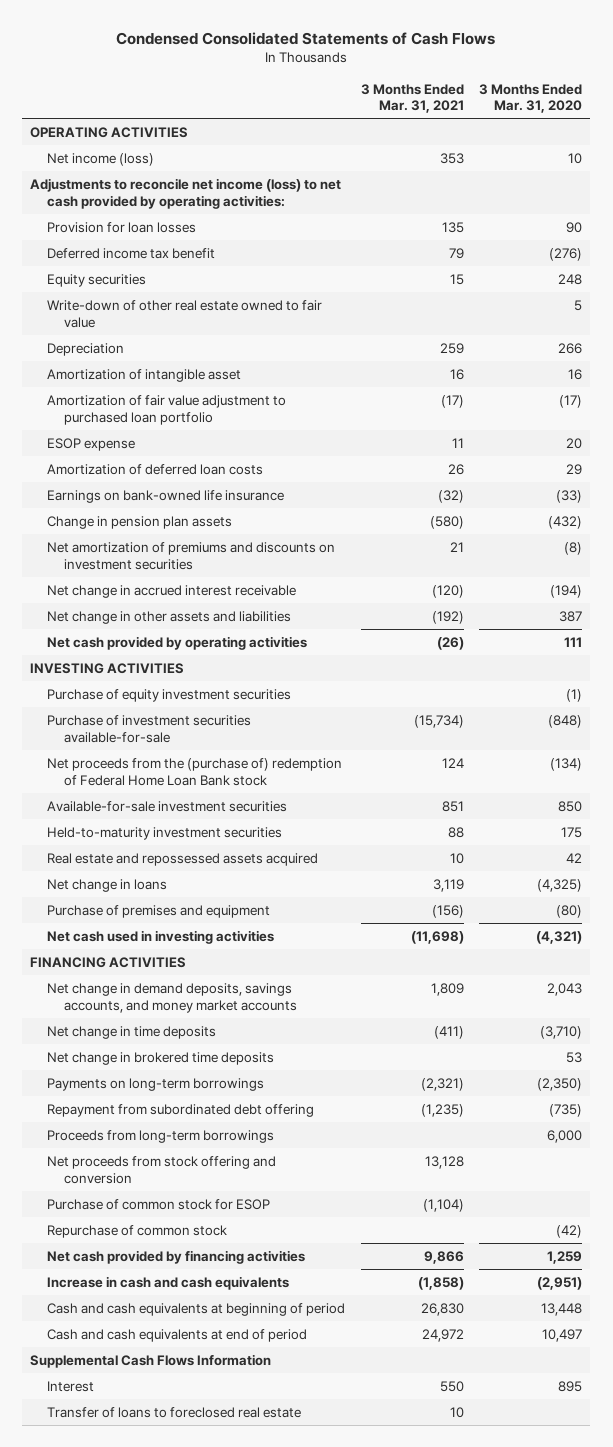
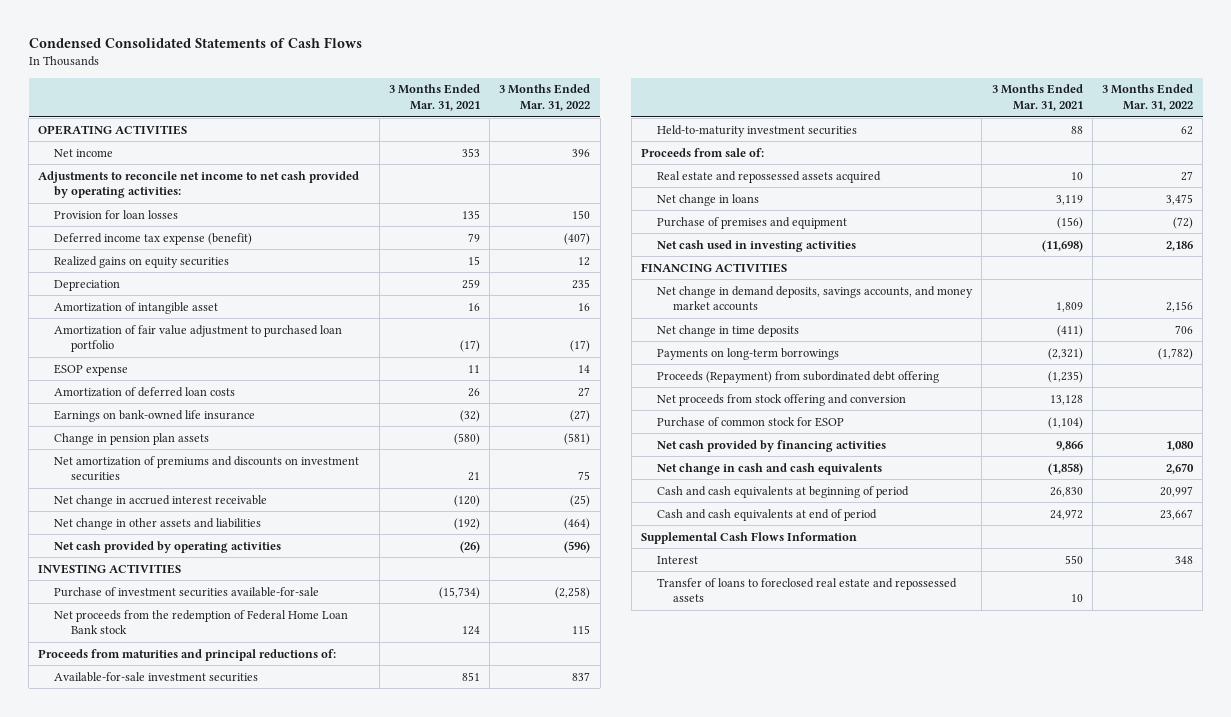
[479,83,583,114] 3 Months Ended Mar. 31, 2020 -> none
none -> [499,84,591,111] 3 Months Ended Mar. 31, 2022
[47,152,155,166] Net income (loss) -> [54,148,114,157] Net income
[30,177,342,209] Adjustments to reconcile net income (loss) to net cash provided by operating activities: -> [38,170,360,199] Adjustments to reconcile net income to net cash provided by operating activities:
[47,299,323,328] Write-down of other real estate owned to fair value -> none
[47,247,216,259] Deferred income tax benefit -> [54,232,253,245] Deferred income tax expense (benefit)
[47,273,147,287] Equity securities -> [54,255,230,268] Realized gains on equity securities
[47,688,292,702] Purchase of equity investment securities -> none
[47,757,343,786] Net proceeds from the (purchase of) redemption of Federal Home Loan Bank stock -> [54,609,349,635] Net proceeds from the redemption of Federal Home Loan Bank stock
none -> [38,648,337,661] Proceeds from maturities and principal reductions of:
none -> [641,147,765,157] Proceeds from sale of:
[47,1051,275,1065] Net change in brokered time deposits -> none
[47,1129,275,1143] Proceeds from long-term borrowings -> none
[47,1103,315,1117] Repayment from subordinated debt offering -> [657,370,940,383] Proceeds (Repayment) from subordinated debt offering
[47,1224,228,1238] Repurchase of common stock -> none
[47,1275,290,1290] Increase in cash and cash equivalents -> [657,462,883,475] Net change in cash and cash equivalents
[47,1406,302,1418] Transfer of loans to foreclosed real estate -> [657,577,958,603] Transfer of loans to foreclosed real estate and repossessed assets

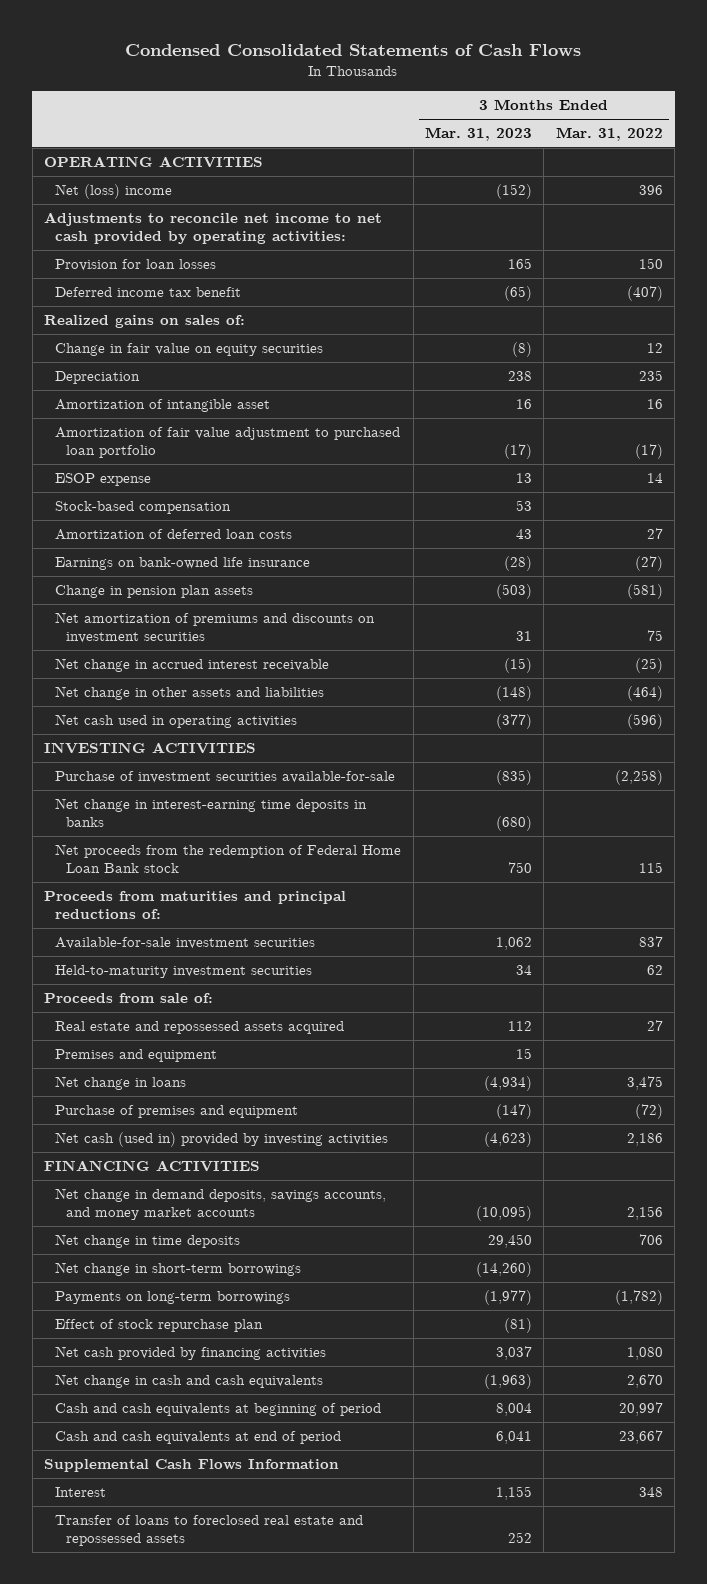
[388,84,480,111] 3 Months Ended Mar. 31, 2021 -> none
none -> [425,127,533,142] Mar. 31, 2023
[54,148,114,157] Net income -> [55,184,173,200] Net (loss) income
[54,232,253,245] Deferred income tax expense (benefit) -> [55,287,242,298] Deferred income tax benefit
none -> [44,315,246,329] Realized gains on sales of:
[54,255,230,268] Realized gains on equity securities -> [55,343,324,357] Change in fair value on equity securities
none -> [55,501,232,515] Stock-based compensation
[54,540,282,553] Net cash provided by operating activities -> [55,714,298,729] Net cash used in operating activities
none -> [55,798,368,827] Net change in interest-earning time deposits in banks
none -> [55,1049,218,1063] Premises and equipment
[657,239,857,252] Net cash used in investing activities -> [55,1132,389,1148] Net cash (used in) provided by investing activities
none -> [55,1262,302,1277] Net change in short-term borrowings
[657,370,940,383] Proceeds (Repayment) from subordinated debt offering -> none
[657,393,907,406] Net proceeds from stock offering and conversion -> none
[657,416,845,427] Purchase of common stock for ESOP -> none
none -> [55,1319,264,1333] Effect of stock repurchase plan

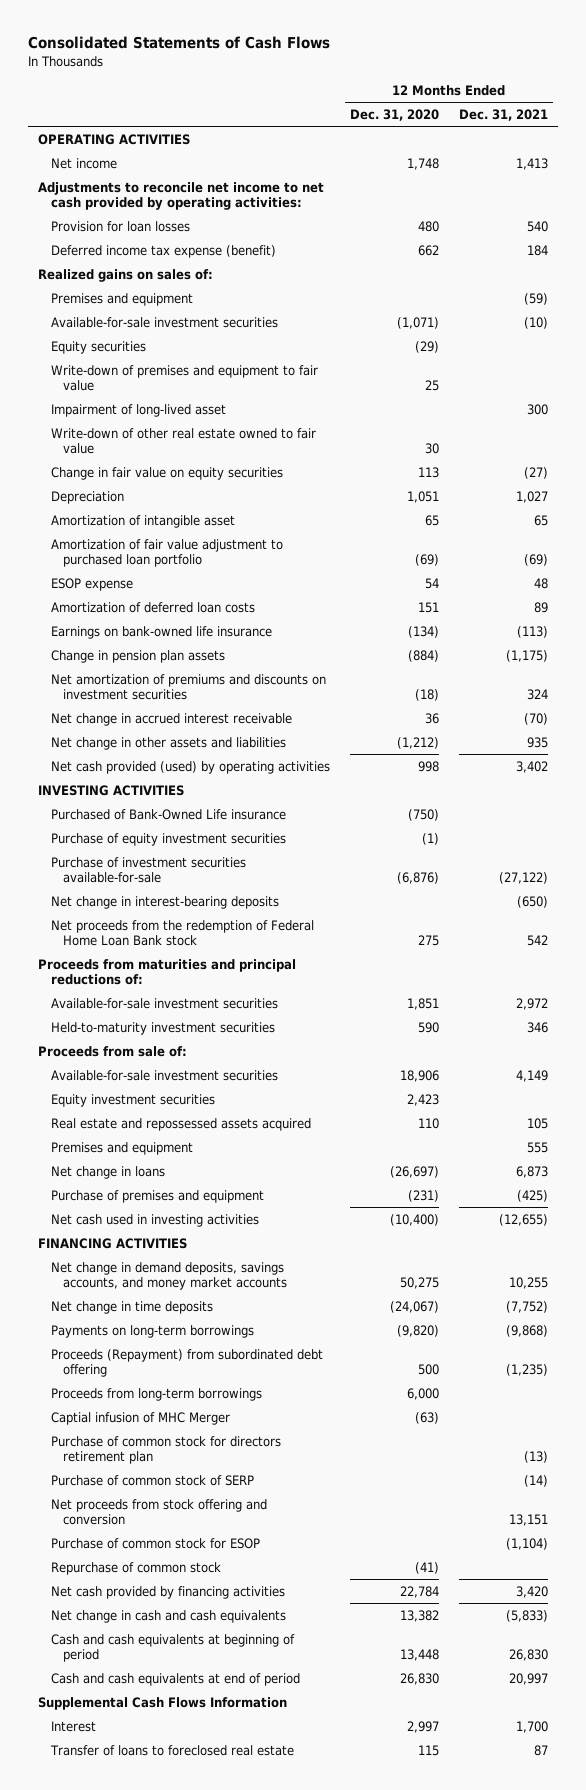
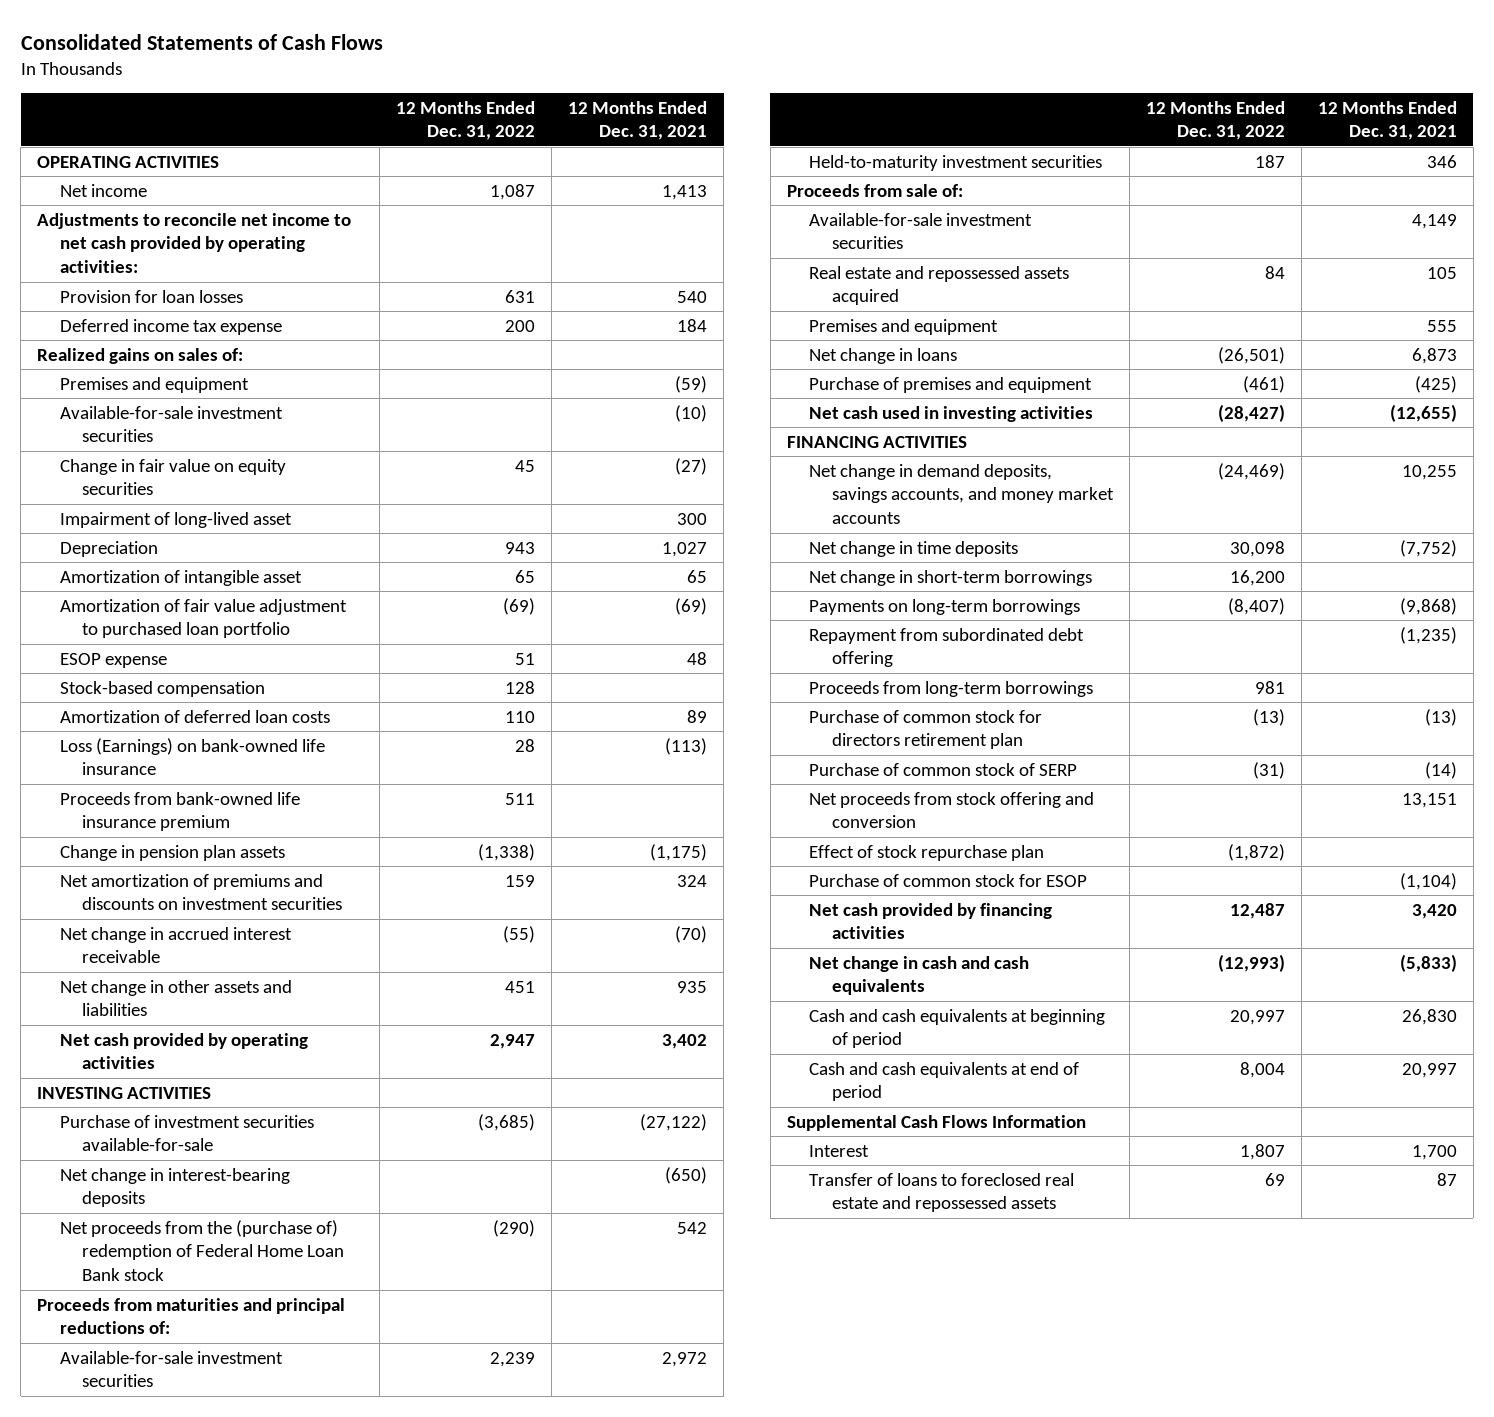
[349,109,439,122] Dec. 31, 2020 -> none
none -> [396,100,536,141] 12 Months Ended Dec. 31, 2022
[50,244,276,258] Deferred income tax expense (benefit) -> [59,318,282,335] Deferred income tax expense
[50,340,146,354] Equity securities -> none
[50,364,318,391] Write-down of premises and equipment to fair value -> none
[50,427,316,454] Write-down of other real estate owned to fair value -> none
[50,403,226,417] Impairment of long-lived asset -> [59,511,292,528] Impairment of long-lived asset
none -> [59,680,265,697] Stock-based compensation
[50,625,272,639] Earnings on bank-owned life insurance -> [59,737,325,776] Loss (Earnings) on bank-owned life insurance
none -> [59,791,300,832] Proceeds from bank-owned life insurance premium
[50,760,330,774] Net cash provided (used) by operating activities -> [59,1032,308,1070] Net cash provided by operating activities
[50,808,286,820] Purchased of Bank-Owned Life insurance -> none
[50,832,286,846] Purchase of equity investment securities -> none
[50,919,314,946] Net proceeds from the redemption of Federal Home Loan Bank stock -> [59,1219,345,1282] Net proceeds from the (purchase of) redemption of Federal Home Loan Bank stock
[50,1093,215,1107] Equity investment securities -> none
none -> [809,569,1093,586] Net change in short-term borrowings
[50,1348,323,1377] Proceeds (Repayment) from subordinated debt offering -> [809,627,1085,668] Repayment from subordinated debt offering
[50,1411,230,1425] Captial infusion of MHC Merger -> none
none -> [809,844,1045,861] Effect of stock repurchase plan
[50,1561,221,1575] Repurchase of common stock -> none
[49,1744,294,1756] Transfer of loans to foreclosed real estate -> [809,1172,1075,1213] Transfer of loans to foreclosed real estate and repossessed assets

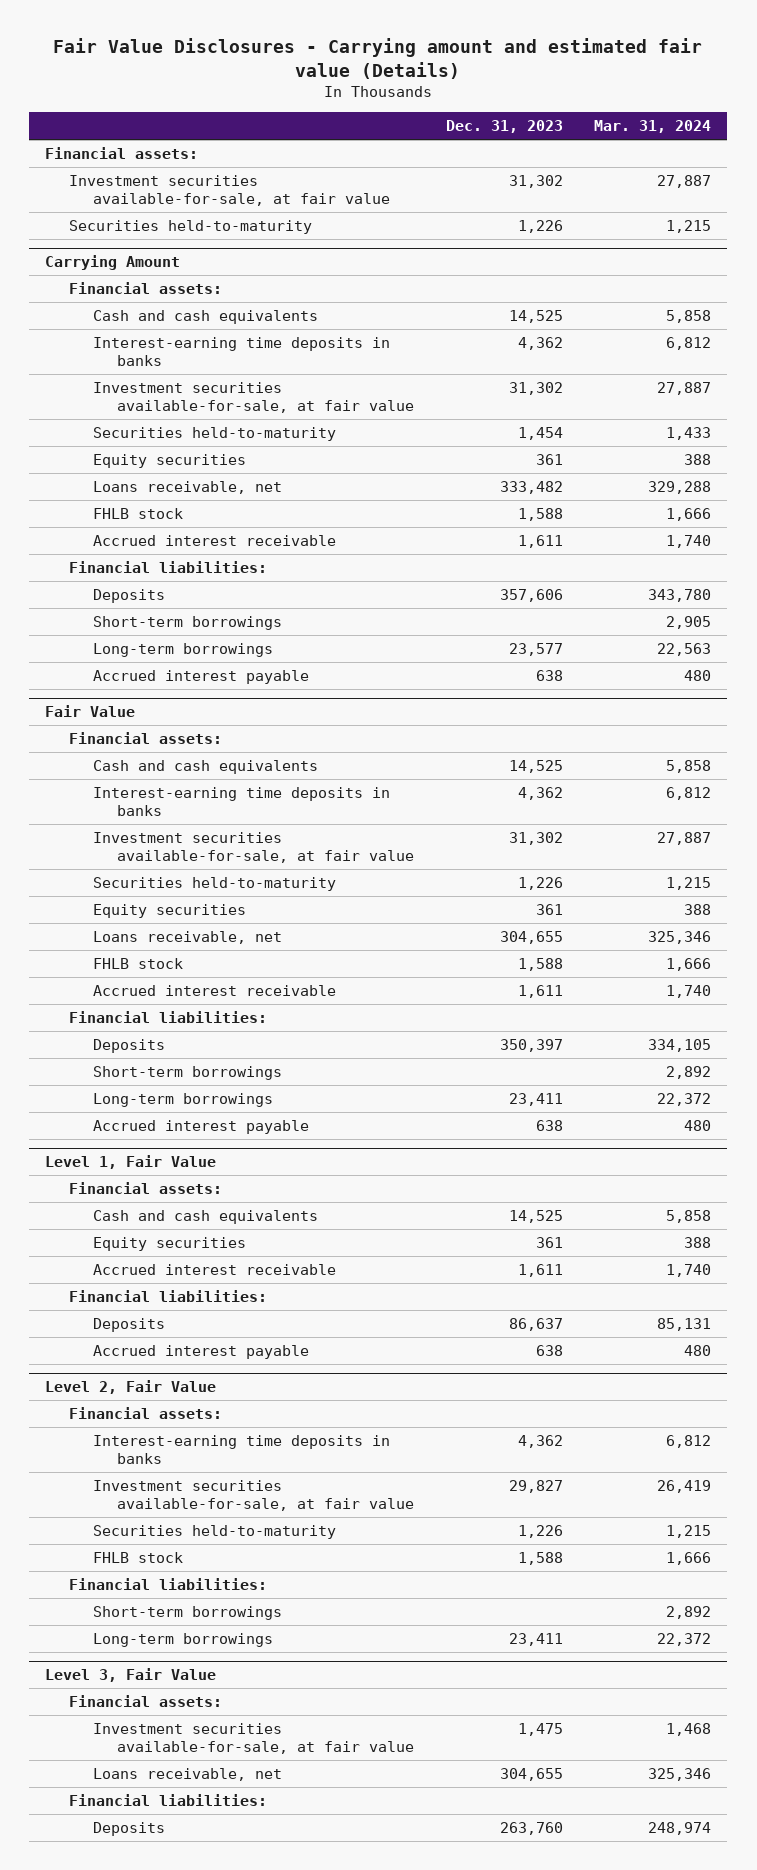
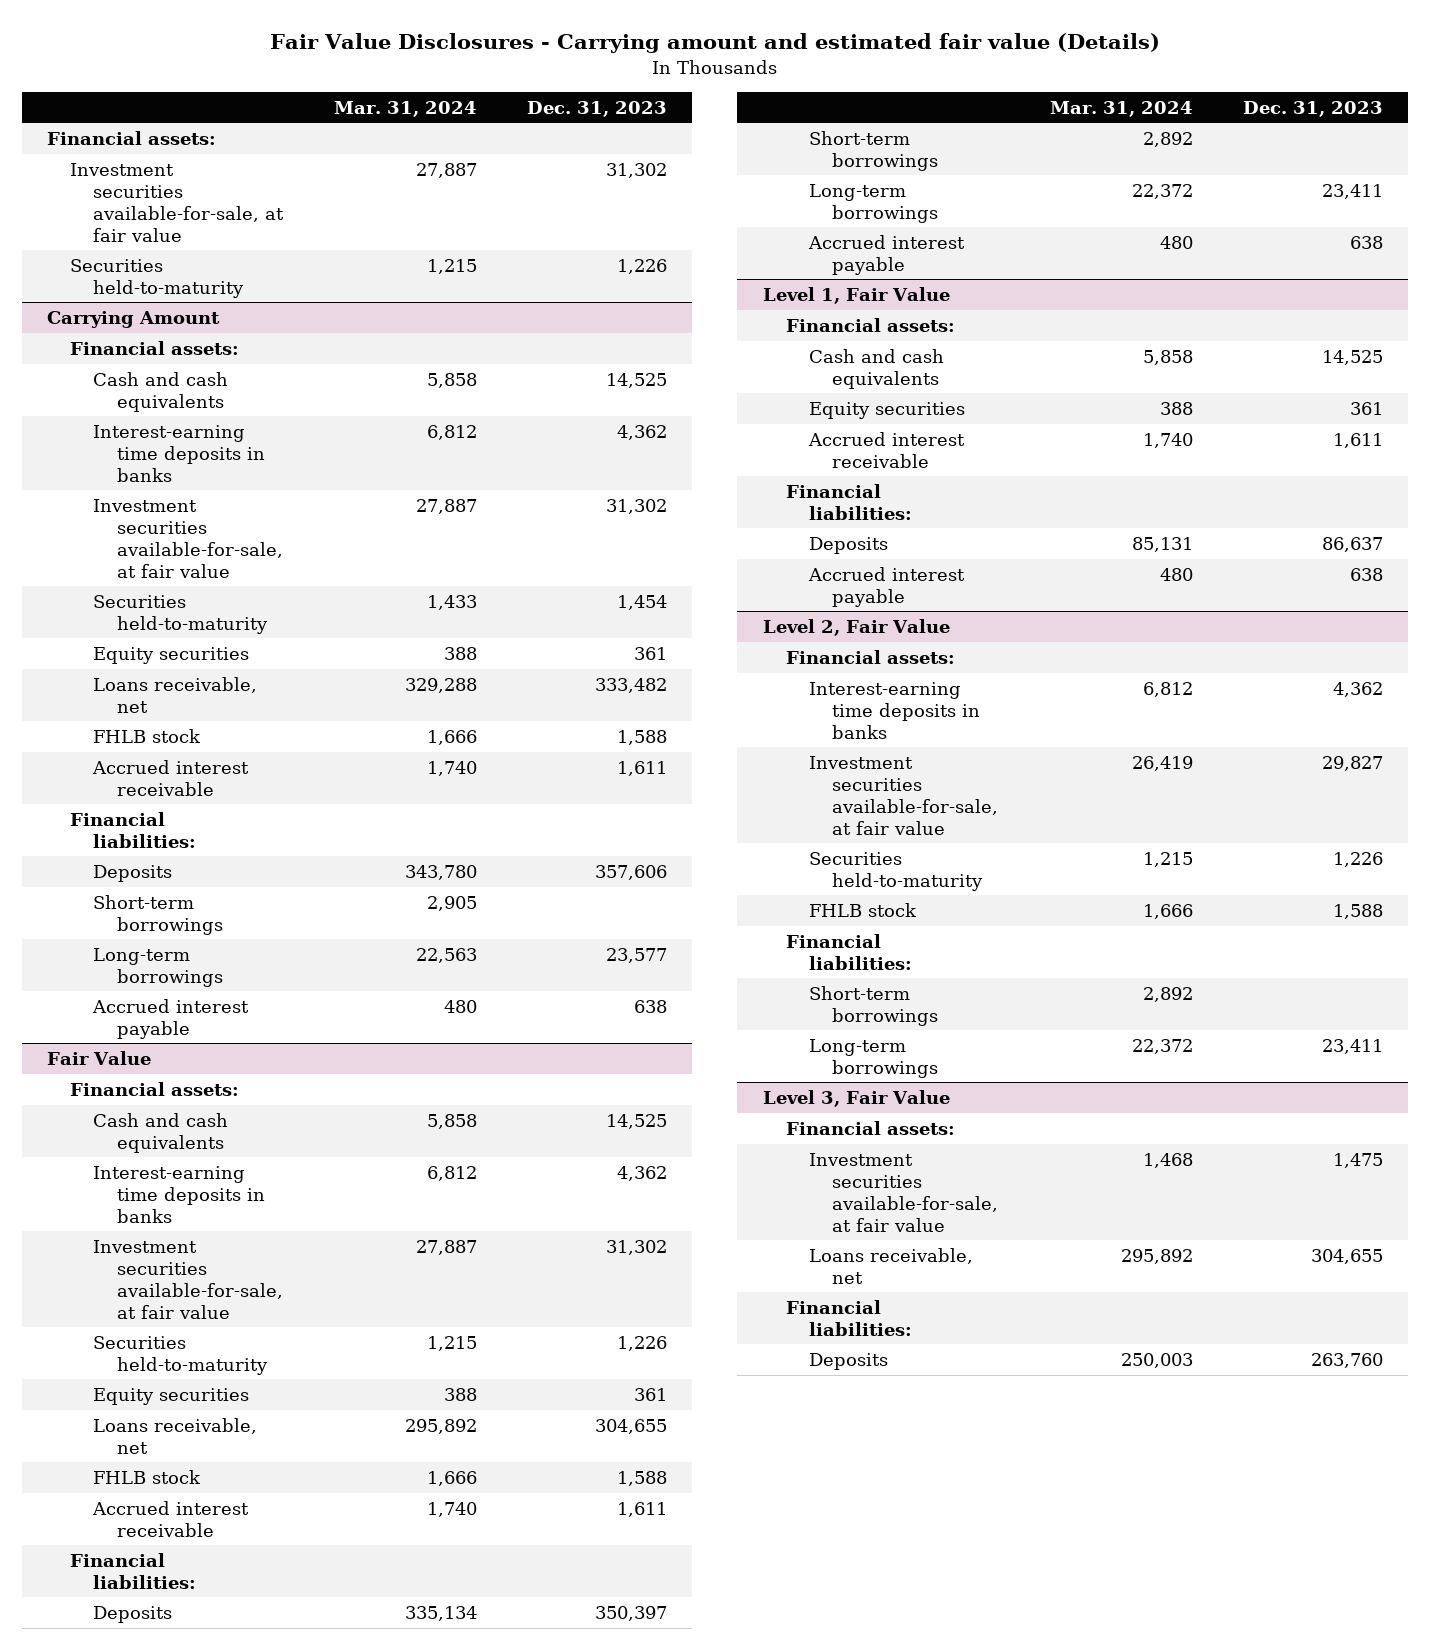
[648,930,712,944] 325,346 -> [404,1418,477,1434] 295,892
[648,1038,712,1052] 334,105 -> [404,1605,477,1621] 335,134
[648,1767,712,1781] 325,346 -> [1120,1248,1193,1264] 295,892
[648,1821,712,1835] 248,974 -> [1120,1352,1193,1368] 250,003

